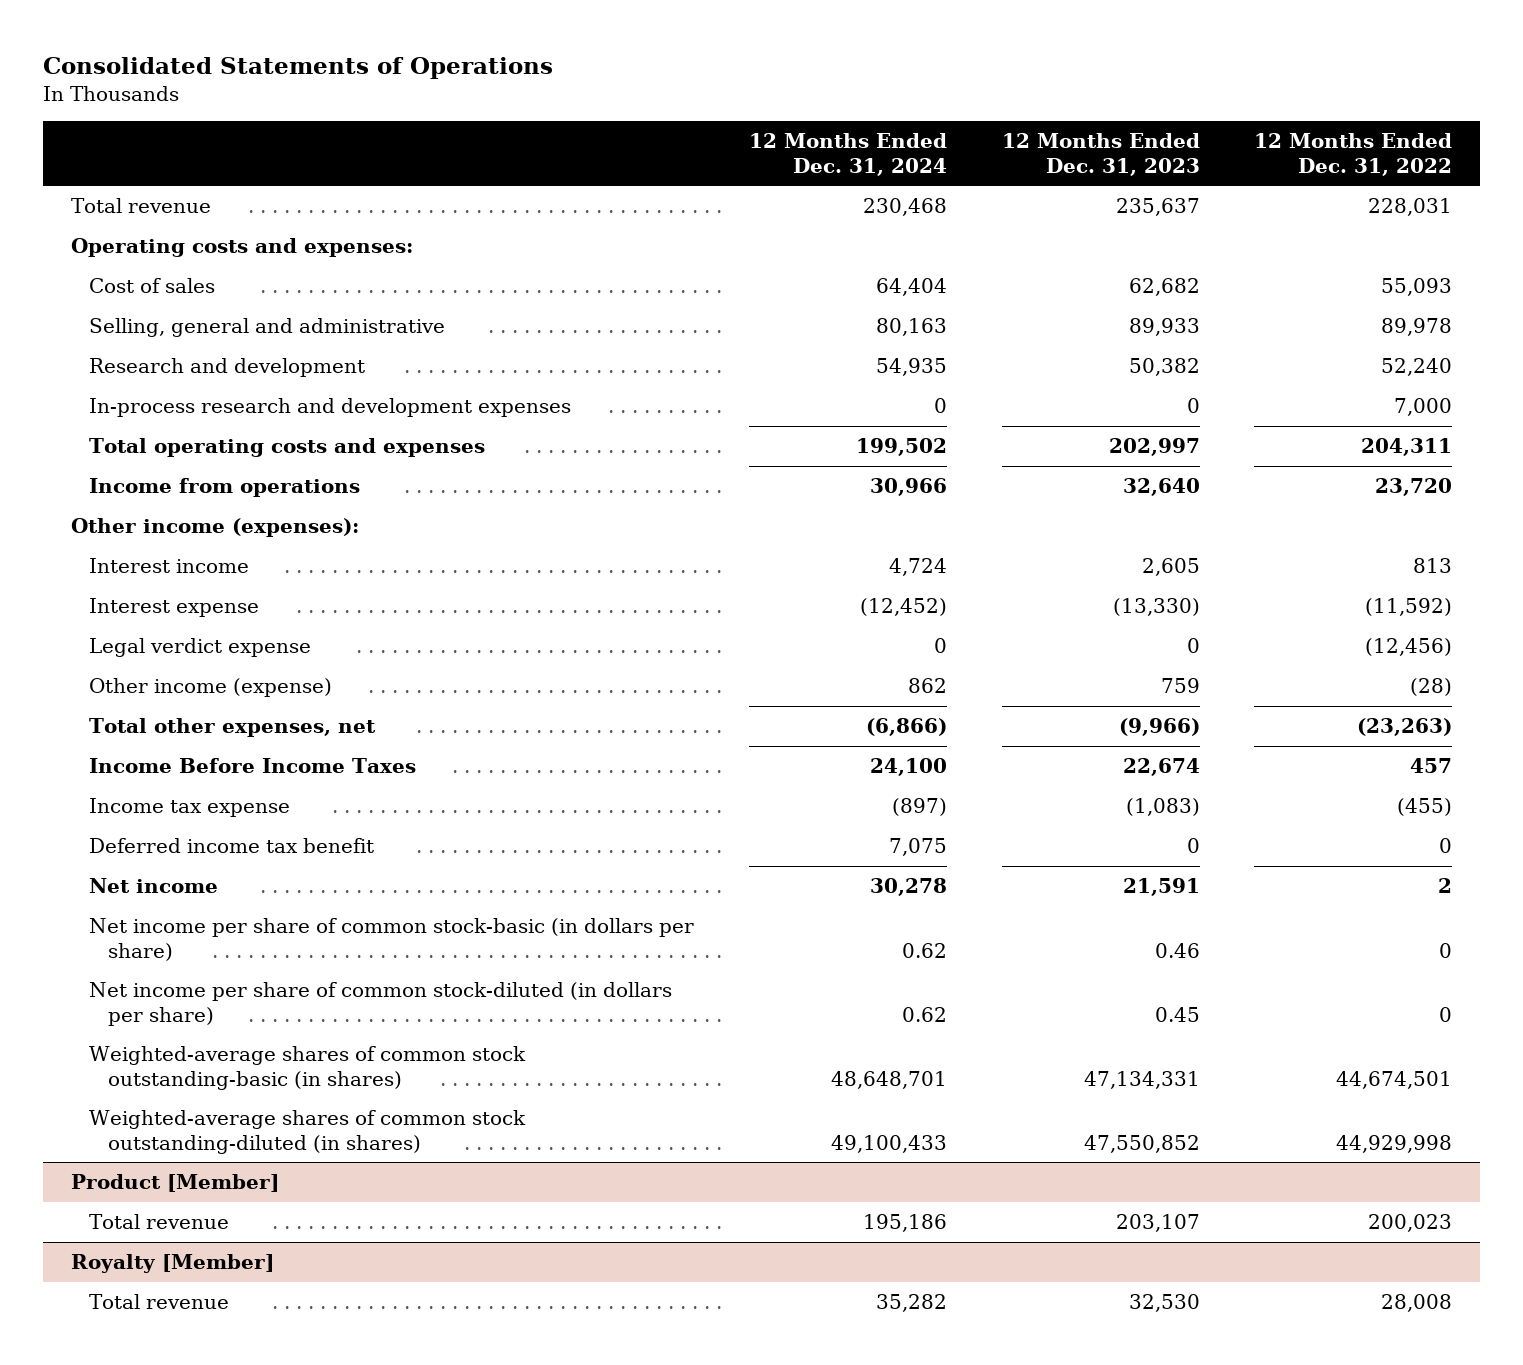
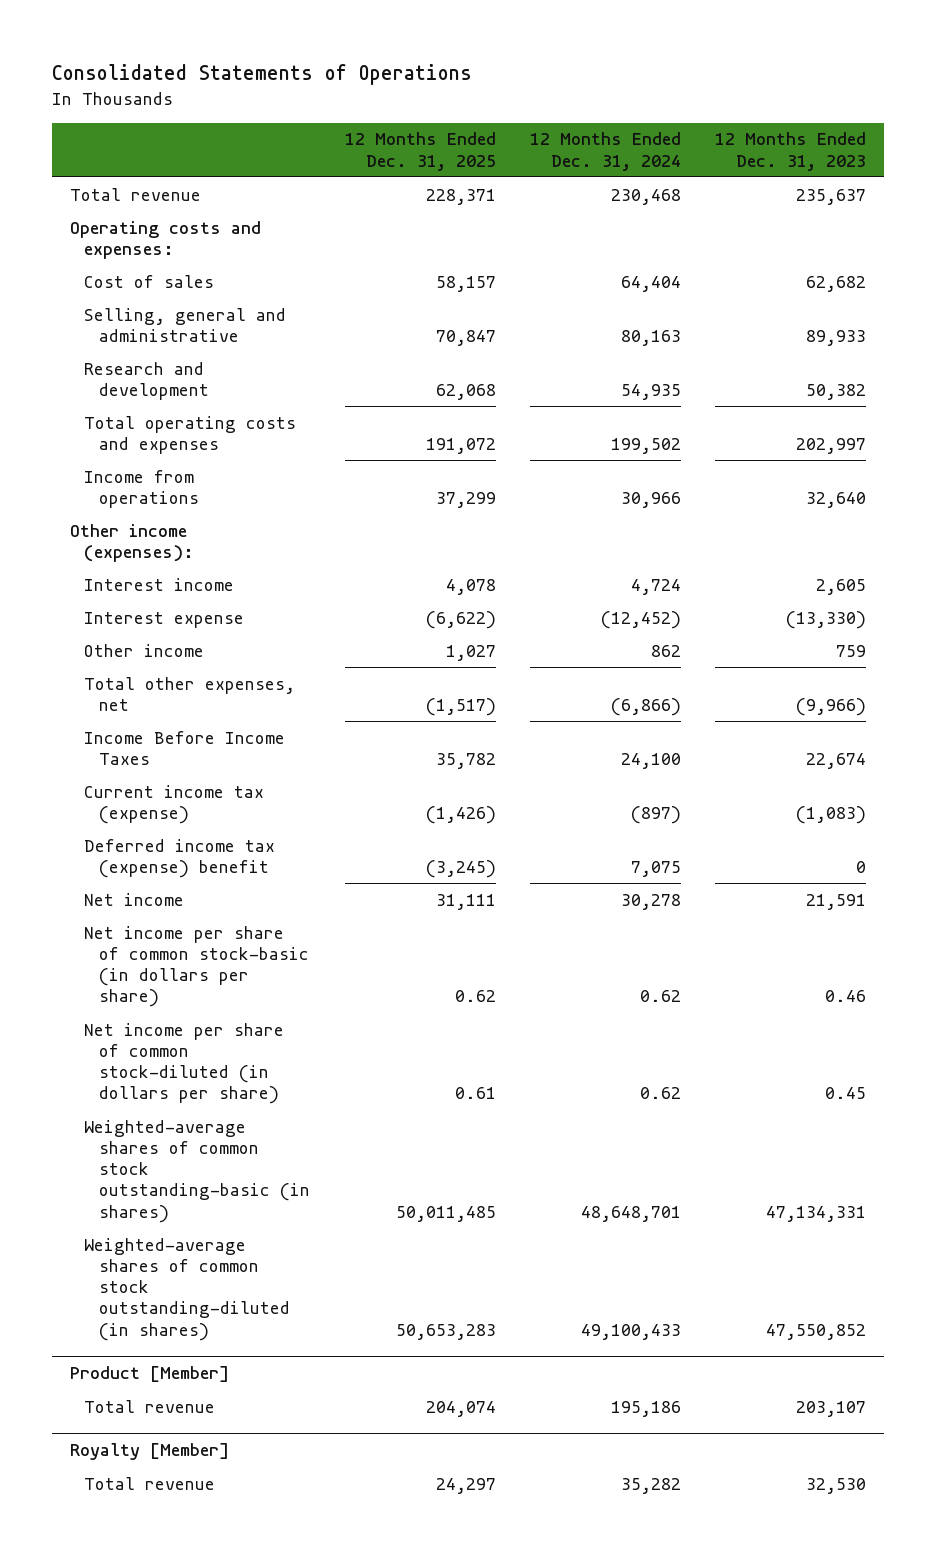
[1254,133,1453,176] 12 Months Ended Dec. 31, 2022 -> none
none -> [344,132,496,171] 12 Months Ended Dec. 31, 2025
[89,398,572,418] In-process research and development expenses -> none
[89,638,312,658] Legal verdict expense -> none
[89,678,333,698] Other income (expense) -> [84,643,205,657] Other income
[89,798,291,818] Income tax expense -> [84,784,265,825] Current income tax (expense)
[89,838,375,854] Deferred income tax benefit -> [84,838,276,879] Deferred income tax (expense) benefit

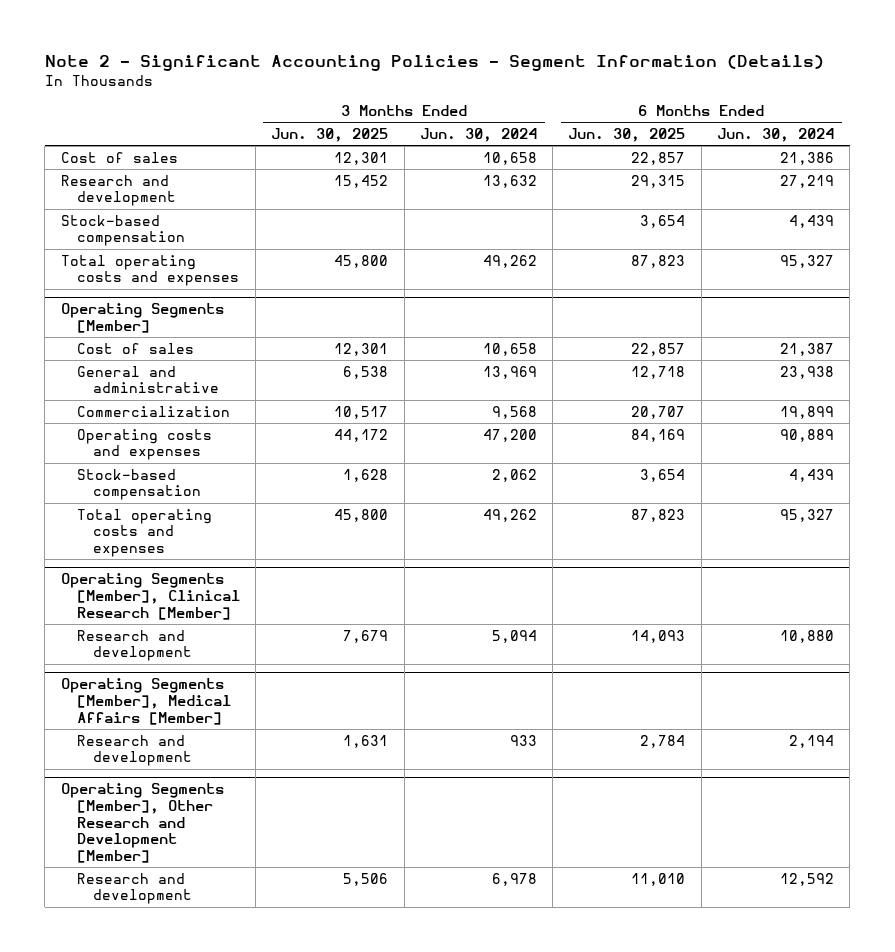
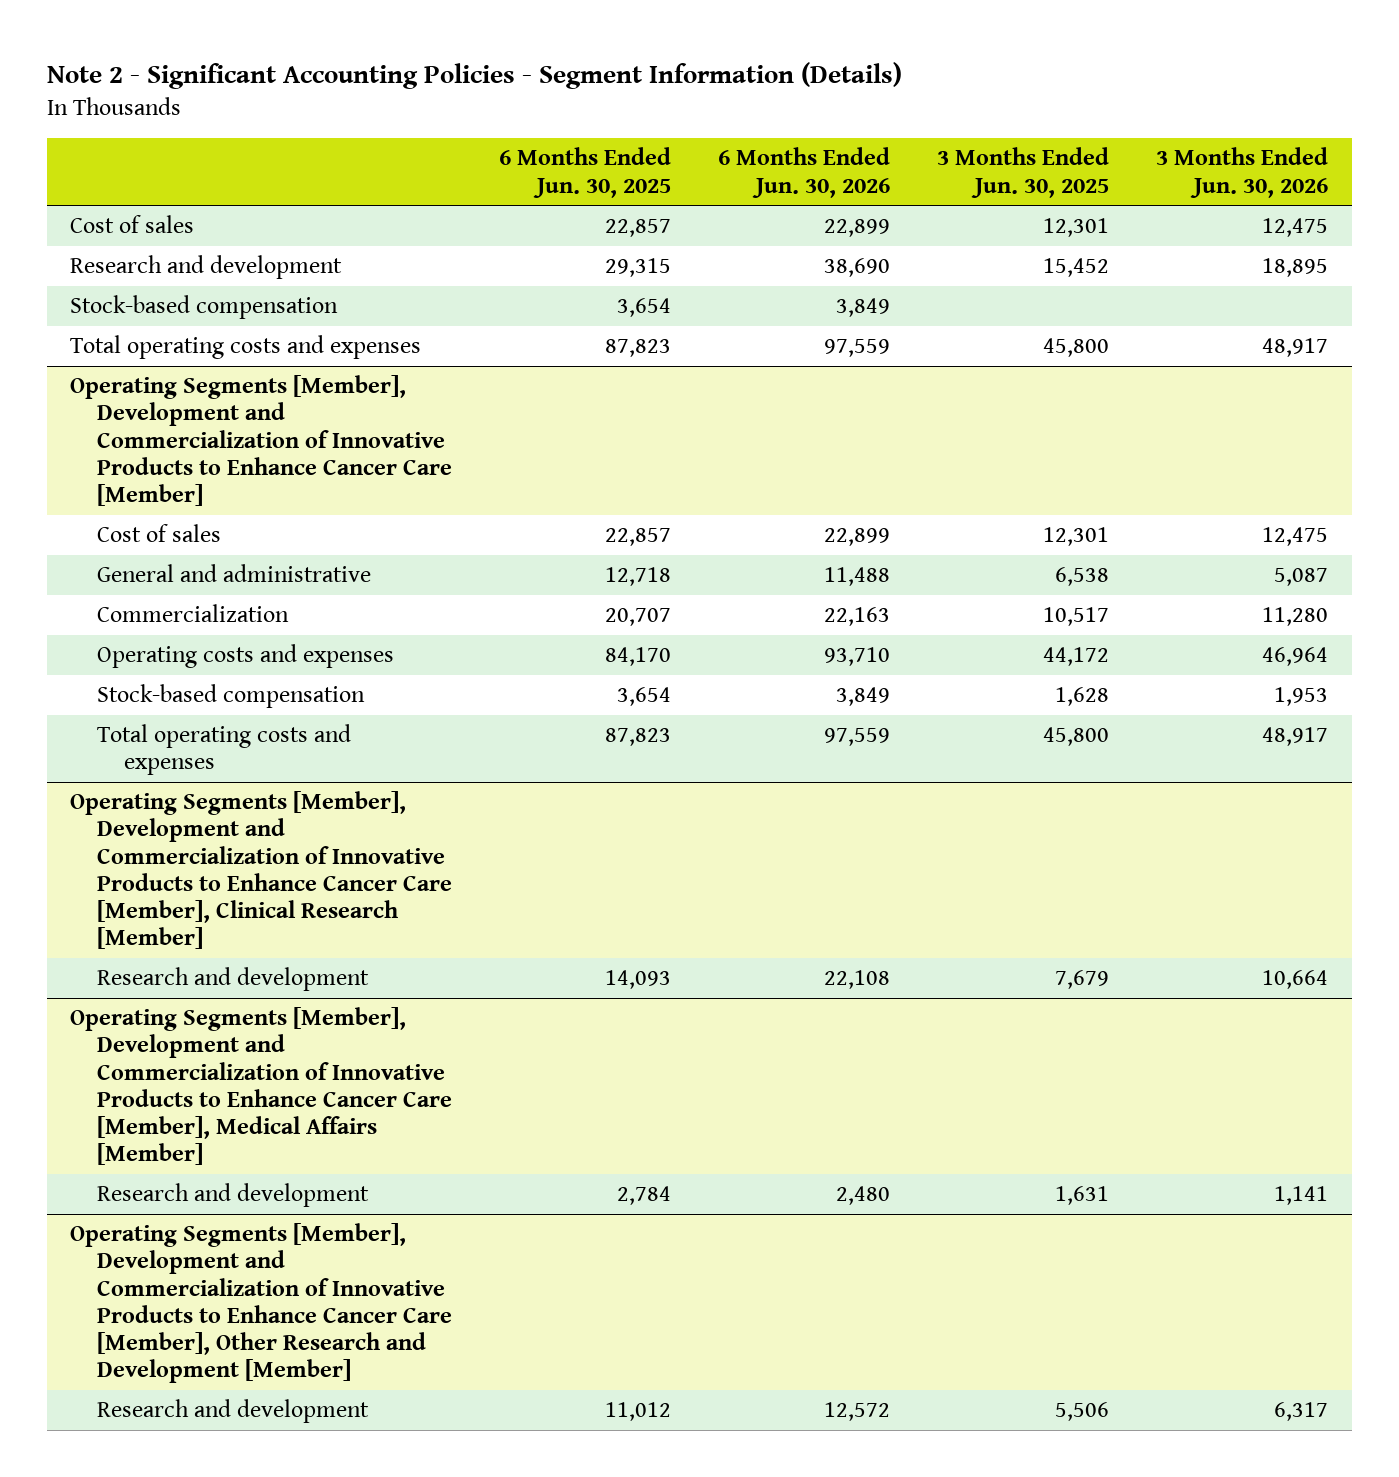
[419,128,537,143] Jun. 30, 2024 -> none
[716,128,834,143] Jun. 30, 2024 -> none
none -> [718,147,891,198] 6 Months Ended Jun. 30, 2026
none -> [1156,147,1329,198] 3 Months Ended Jun. 30, 2026
[60,303,224,333] Operating Segments [Member] -> none
none -> [70,375,453,507] Operating Segments [Member], Development and Commercialization of Innovative Products to Enhance Cancer Care [Member]
[631,428,686,442] 84,169 -> [605,647,672,667] 84,170
[60,573,240,620] Operating Segments [Member], Clinical Research [Member] -> none
none -> [70,791,453,950] Operating Segments [Member], Development and Commercialization of Innovative Products to Enhance Cancer Care [Member], Clinical Research [Member]
[60,678,231,725] Operating Segments [Member], Medical Affairs [Member] -> none
none -> [70,1007,453,1166] Operating Segments [Member], Development and Commercialization of Innovative Products to Enhance Cancer Care [Member], Medical Affairs [Member]
[60,783,224,863] Operating Segments [Member], Other Research and Development [Member] -> none
none -> [70,1223,453,1384] Operating Segments [Member], Development and Commercialization of Innovative Products to Enhance Cancer Care [Member], Other Research and Development [Member]
[631,872,686,886] 11,010 -> [605,1402,672,1422] 11,012

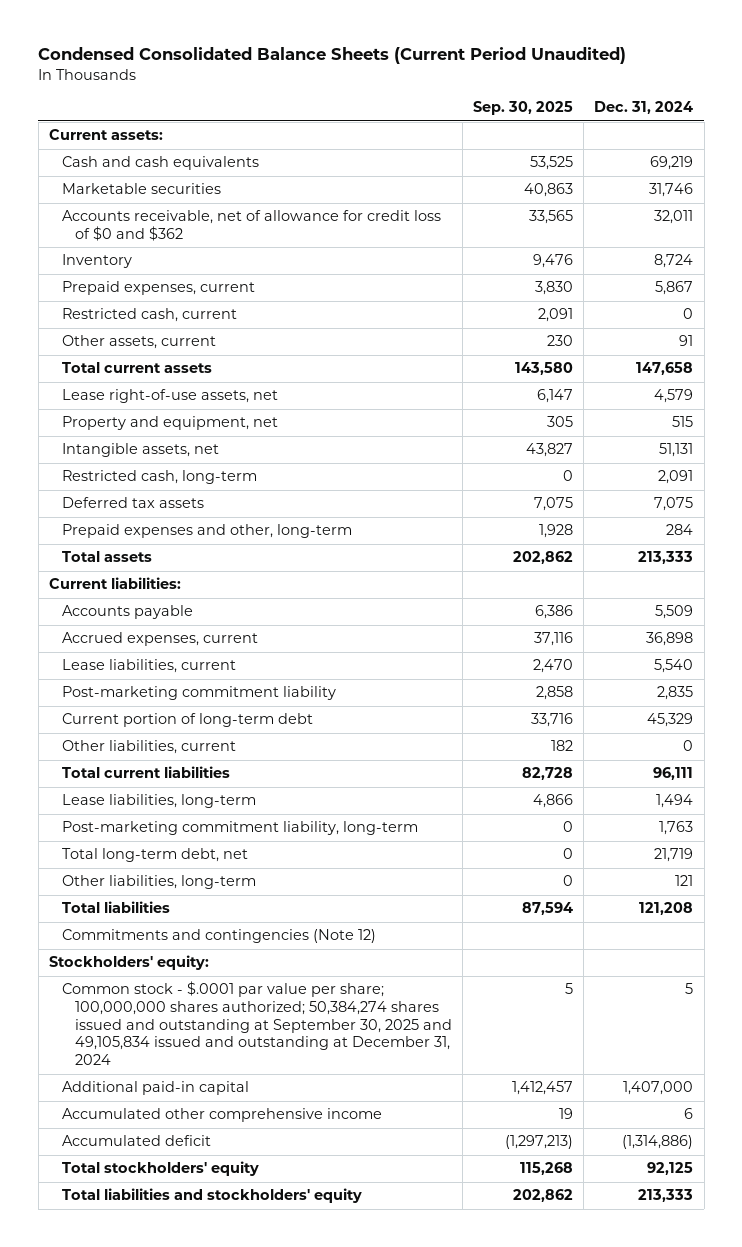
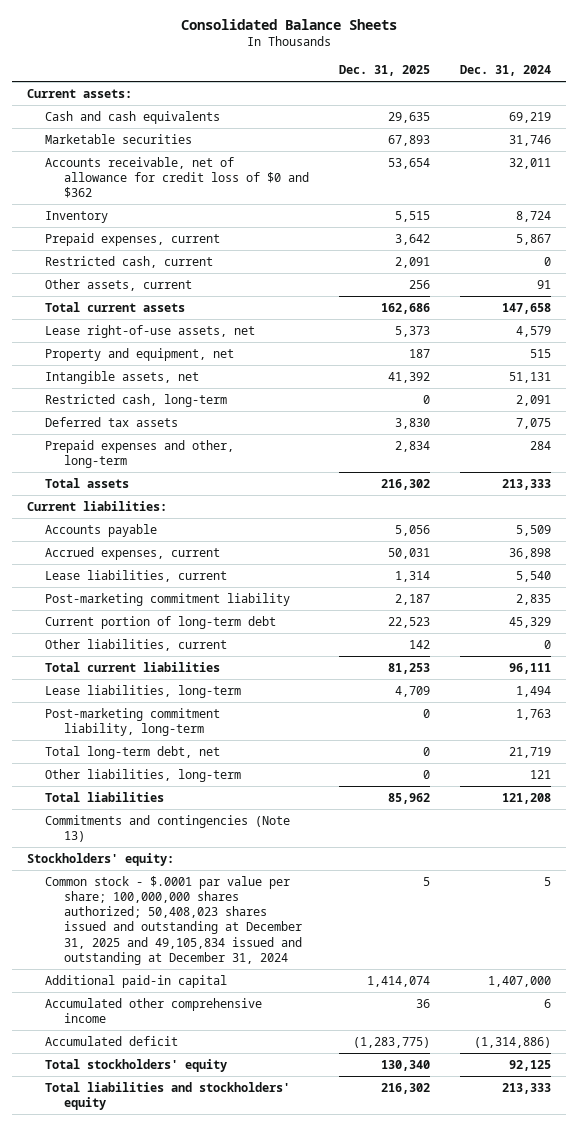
[38,47,627,65] Condensed Consolidated Balance Sheets (Current Period Unaudited) -> [181,19,398,31] Consolidated Balance Sheets
[472,101,573,116] Sep. 30, 2025 -> none
none -> [339,65,431,77] Dec. 31, 2025
[61,929,376,944] Commitments and contingencies (Note 12) -> [45,814,291,842] Commitments and contingencies (Note 13)
[61,981,452,1066] Common stock - $.0001 par value per share; 100,000,000 shares authorized; 50,384,274 shares issued and outstanding at September 30, 2025 and 49,105,834 issued and outstanding at December 31, 2024 -> [45,875,302,966] Common stock - $.0001 par value per share; 100,000,000 shares authorized; 50,408,023 shares issued and outstanding at December 31, 2025 and 49,105,834 issued and outstanding at December 31, 2024

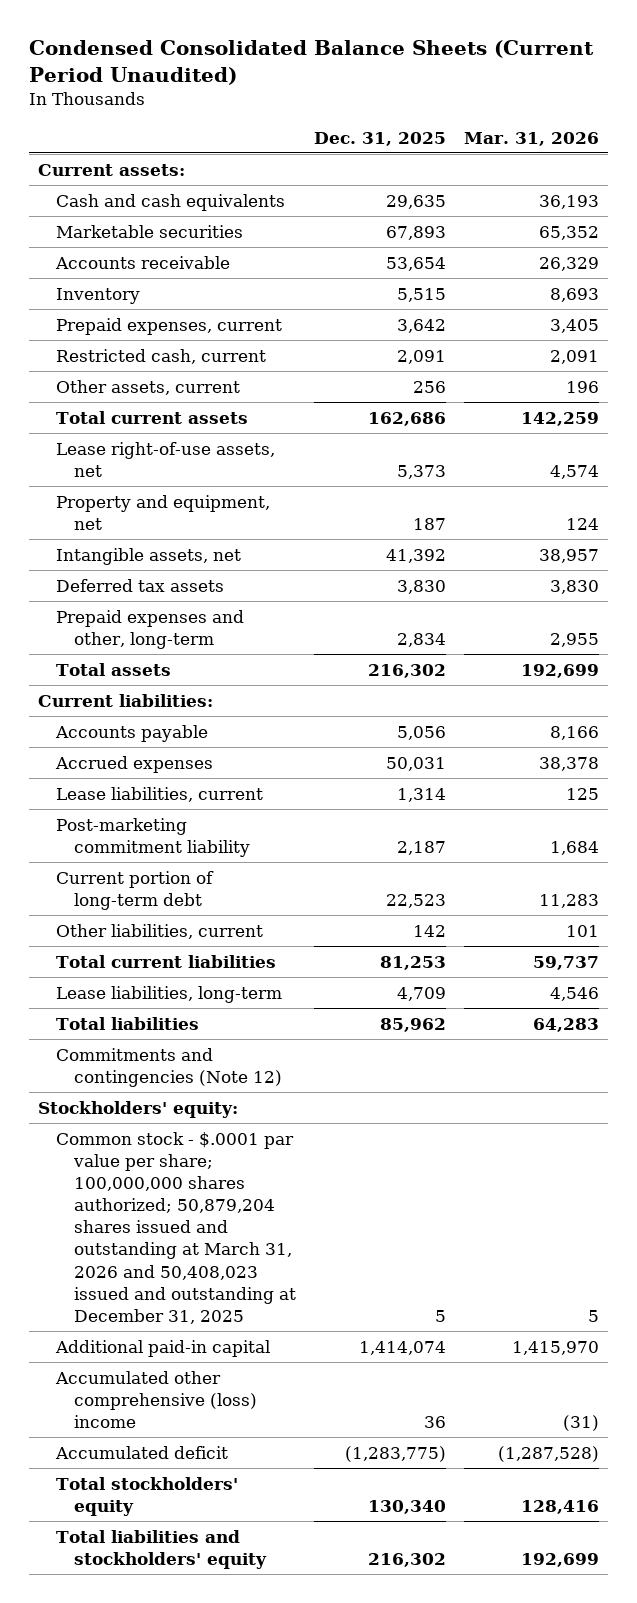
[181,19,398,31] Consolidated Balance Sheets -> [28,40,594,85] Condensed Consolidated Balance Sheets (Current Period Unaudited)
[460,65,552,77] Dec. 31, 2024 -> none
none -> [464,131,600,146] Mar. 31, 2026
[45,156,309,199] Accounts receivable, net of allowance for credit loss of $0 and $362 -> [54,255,230,269] Accounts receivable
[45,393,228,407] Restricted cash, long-term -> none
[45,546,221,560] Accrued expenses, current -> [54,755,213,773] Accrued expenses
[45,707,221,736] Post-marketing commitment liability, long-term -> none
[45,745,221,759] Total long-term debt, net -> none
[45,768,242,782] Other liabilities, long-term -> none
[45,814,291,842] Commitments and contingencies (Note 13) -> [55,1047,282,1087] Commitments and contingencies (Note 12)
[45,875,302,966] Common stock - $.0001 par value per share; 100,000,000 shares authorized; 50,408,023 shares issued and outstanding at December 31, 2025 and 49,105,834 issued and outstanding at December 31, 2024 -> [55,1131,296,1324] Common stock - $.0001 par value per share; 100,000,000 shares authorized; 50,879,204 shares issued and outstanding at March 31, 2026 and 50,408,023 issued and outstanding at December 31, 2025
[45,997,263,1023] Accumulated other comprehensive income -> [54,1370,257,1428] Accumulated other comprehensive (loss) income

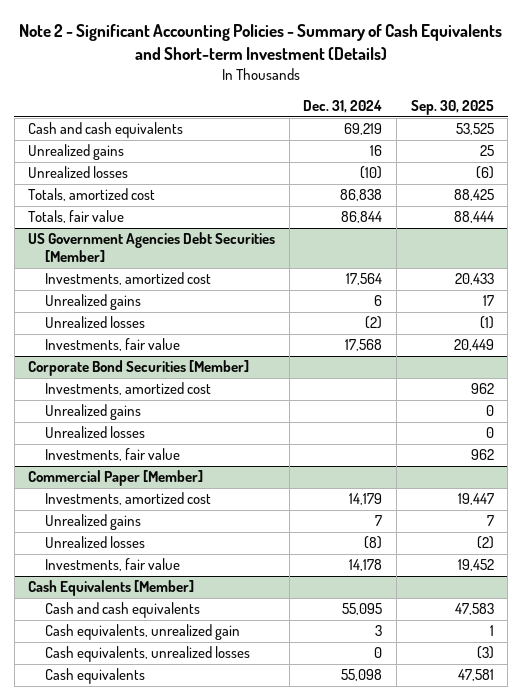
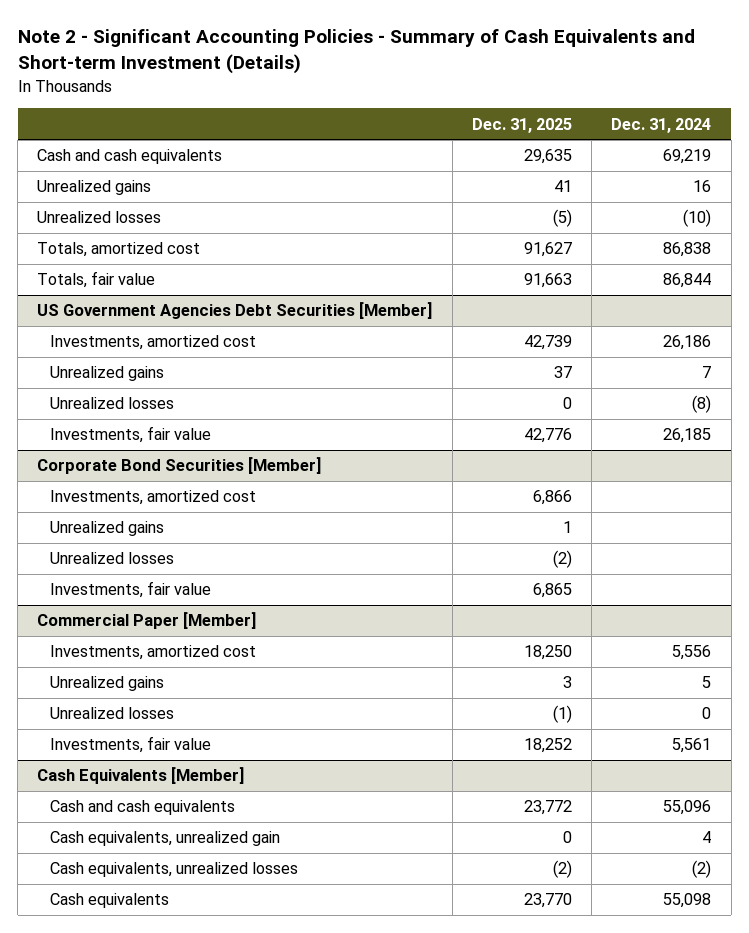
[410,100,494,116] Sep. 30, 2025 -> none
none -> [471,117,572,133] Dec. 31, 2025
[346,273,383,286] 17,564 -> [663,335,712,351] 26,186
[374,295,383,307] 6 -> [702,366,712,379] 7
[365,316,383,330] (2) -> [692,395,712,414] (8)
[345,339,383,352] 17,568 -> [663,428,712,444] 26,185
[349,493,383,506] 14,179 -> [672,645,712,661] 5,556
[375,515,383,527] 7 -> [702,676,712,689] 5
[364,536,383,550] (8) -> [702,707,712,720] 0
[349,559,383,572] 14,178 -> [672,738,712,754] 5,561
[342,603,383,616] 55,095 -> [663,800,712,816] 55,096
[375,625,383,637] 3 -> [702,831,712,844] 4
[374,647,383,659] 0 -> [692,860,712,879] (2)

